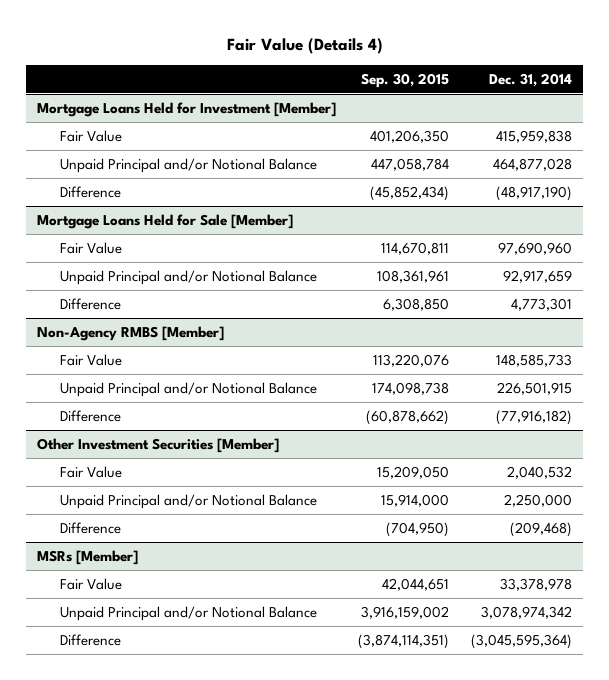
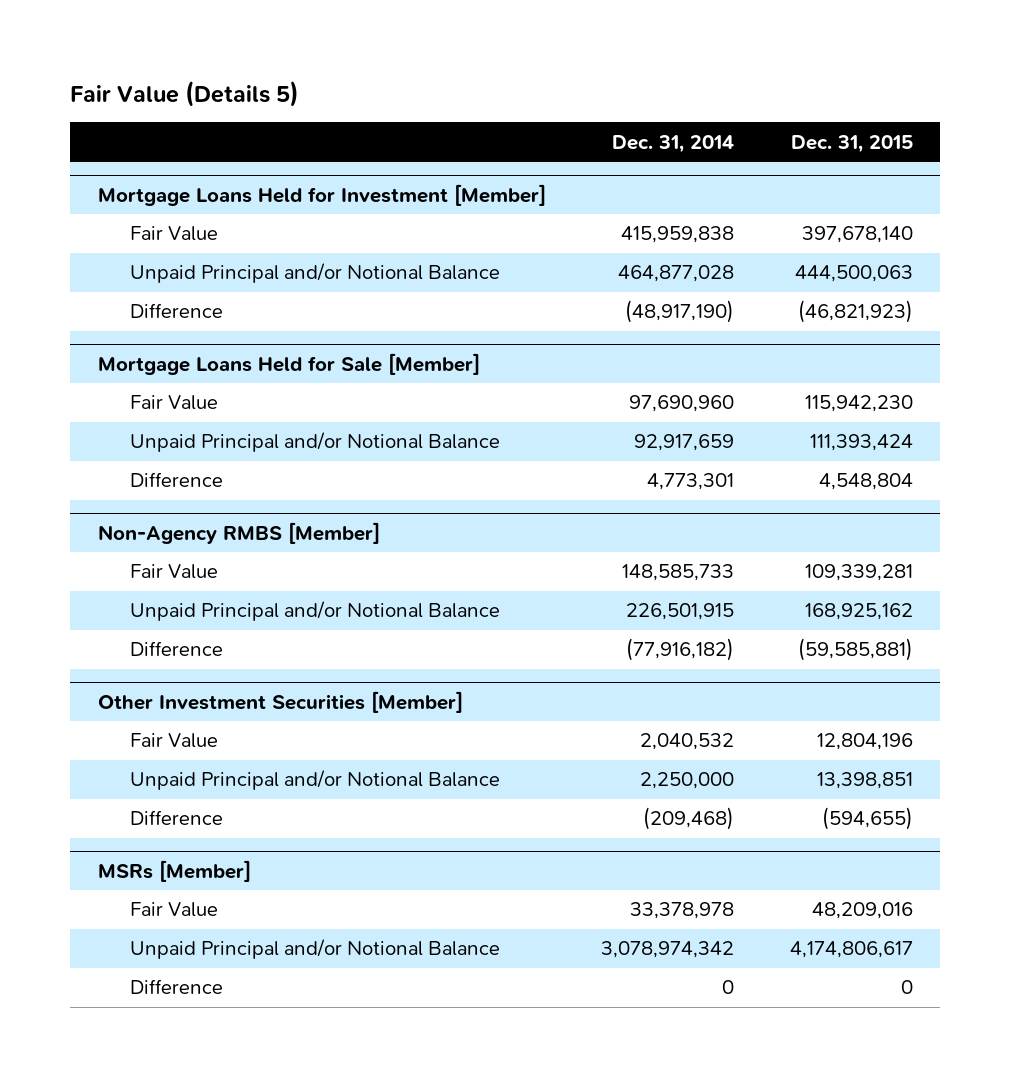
[226,37,383,54] Fair Value (Details 4) -> [70,80,300,107] Fair Value (Details 5)
[361,72,450,88] Sep. 30, 2015 -> none
none -> [790,134,913,153] Dec. 31, 2015
[470,633,572,649] (3,045,595,364) -> [722,980,735,995] 0

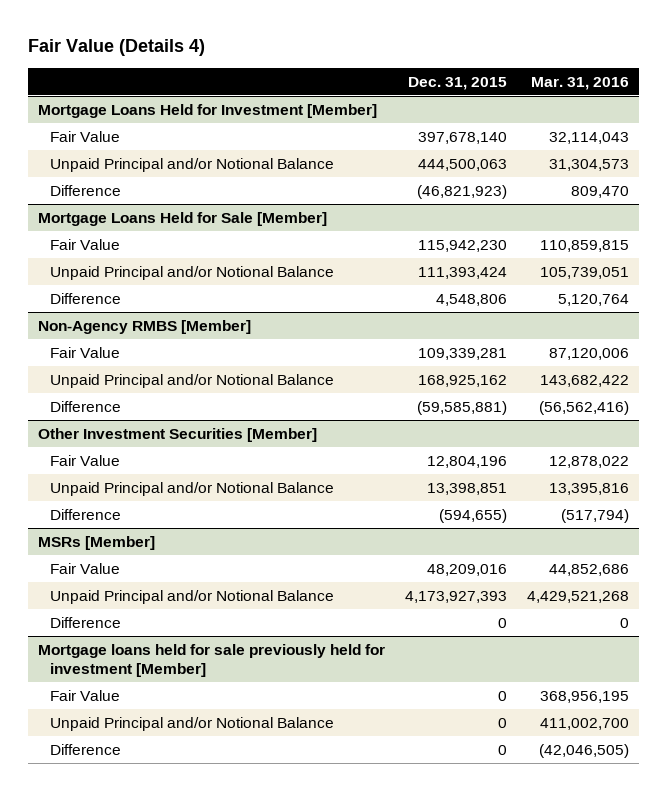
[70,80,300,107] Fair Value (Details 5) -> [27,39,205,57] Fair Value (Details 4)
[612,134,735,153] Dec. 31, 2014 -> none
none -> [530,76,629,90] Mar. 31, 2016
[818,473,913,491] 4,548,804 -> [435,293,507,306] 4,548,806
[789,941,913,959] 4,174,806,617 -> [404,590,507,603] 4,173,927,393
none -> [37,643,385,678] Mortgage loans held for sale previously held for investment [Member]
none -> [49,689,120,701] Fair Value
none -> [49,716,334,731] Unpaid Principal and/or Notional Balance
none -> [49,743,121,755] Difference

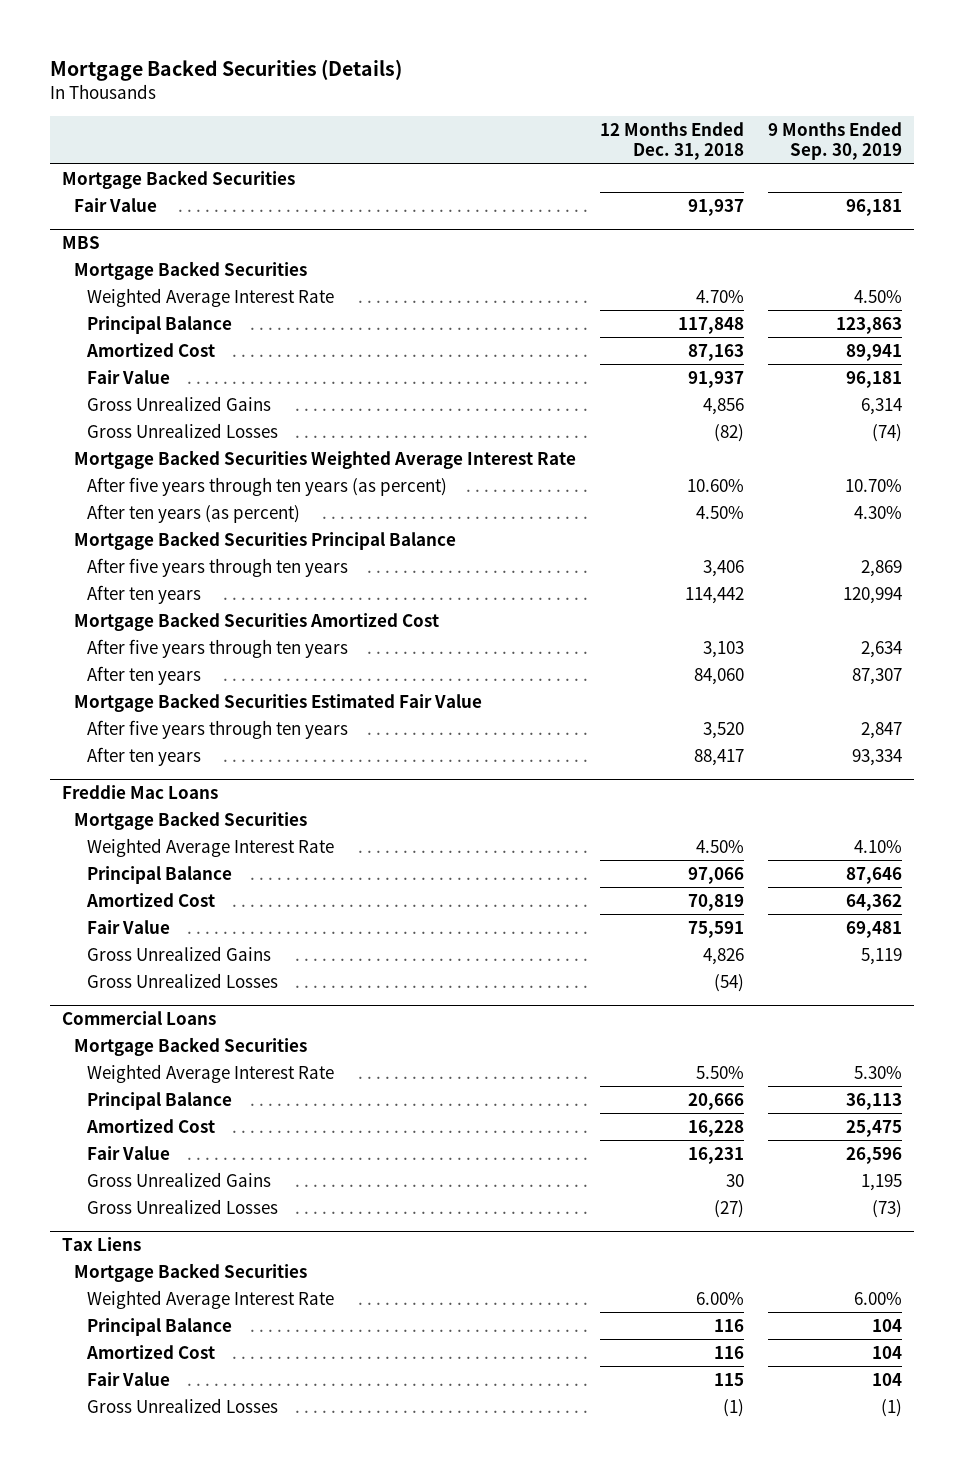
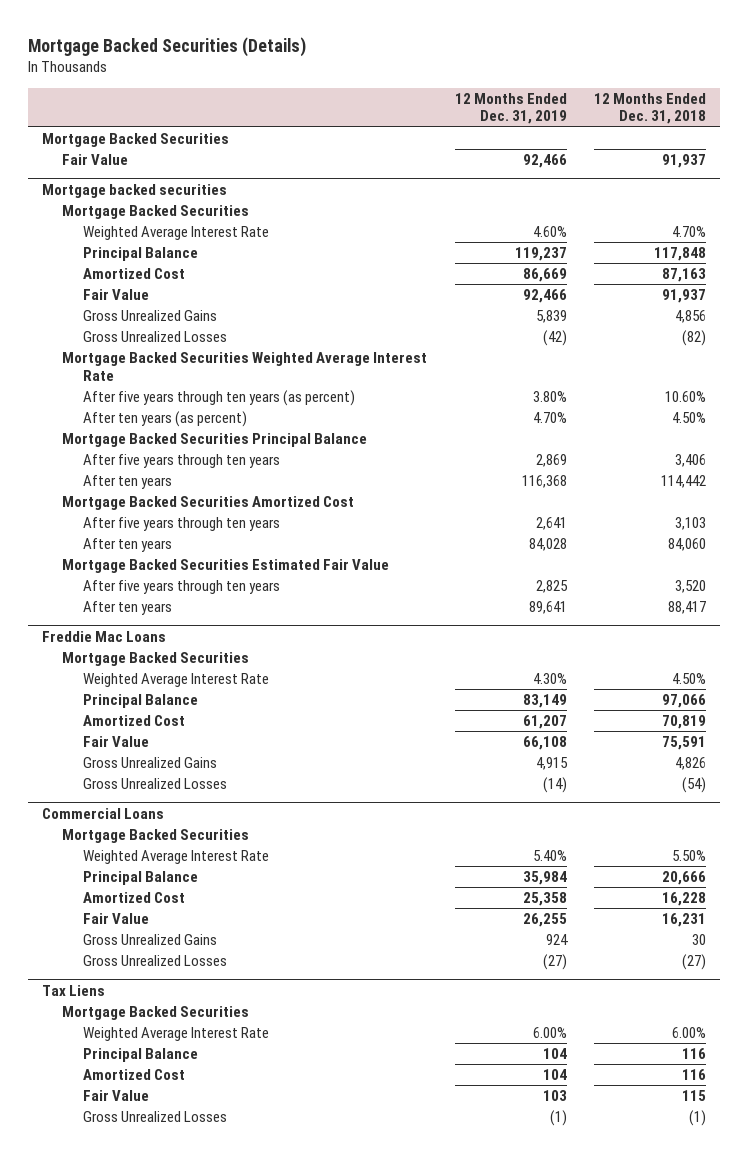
[768,121,903,161] 9 Months Ended Sep. 30, 2019 -> none
none -> [454,92,567,125] 12 Months Ended Dec. 31, 2019
[61,235,100,249] MBS -> [41,183,227,198] Mortgage backed securities

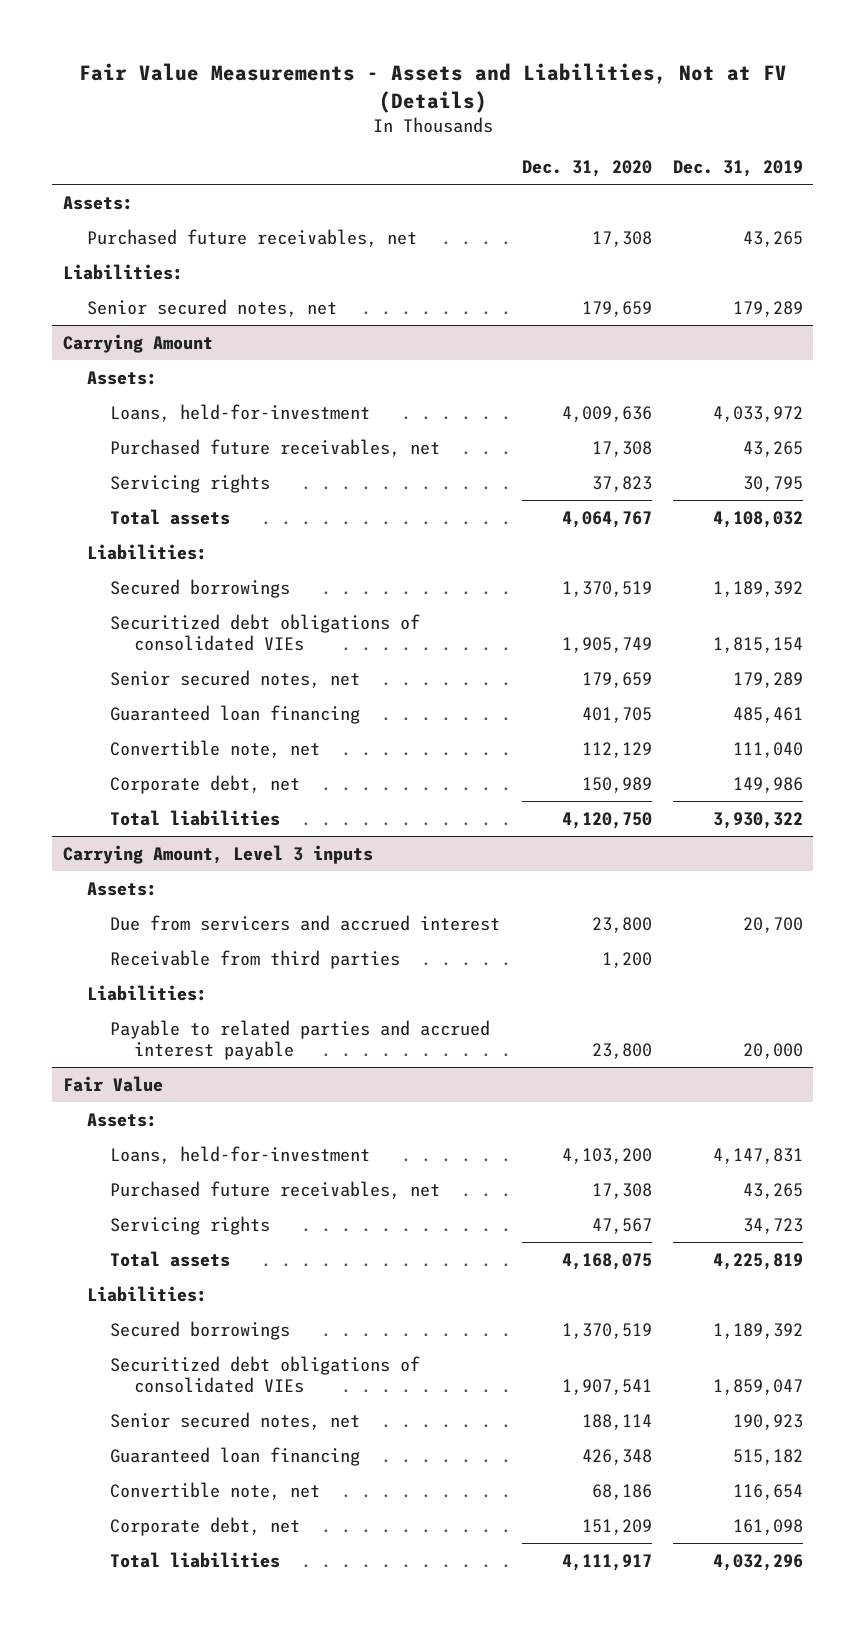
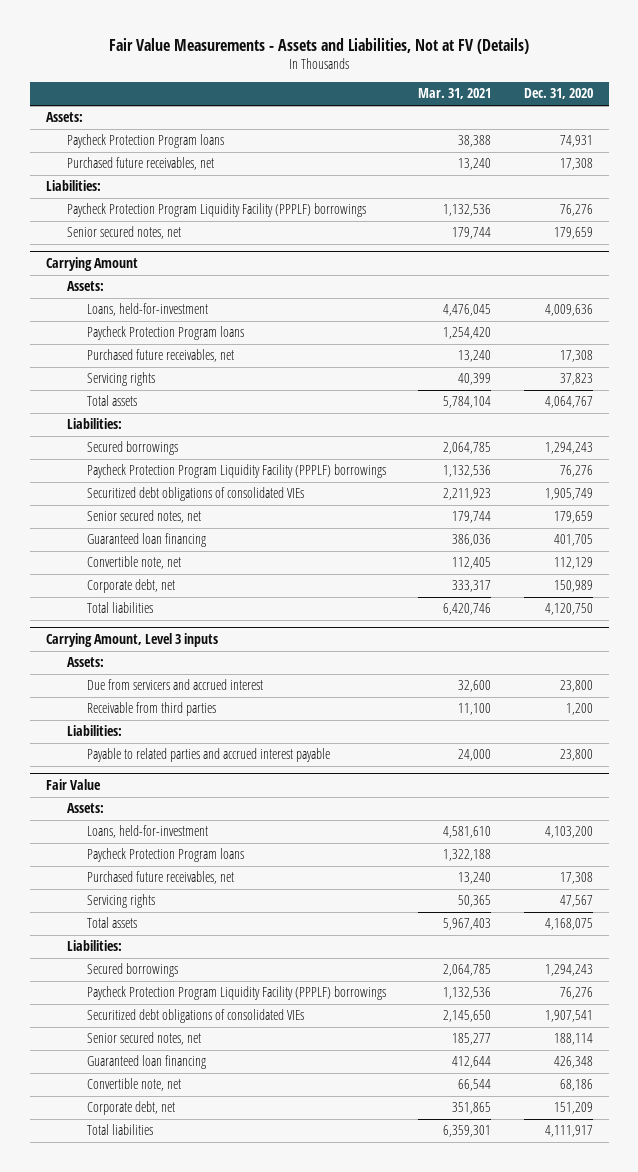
[672,160,803,178] Dec. 31, 2019 -> none
none -> [418,88,492,100] Mar. 31, 2021
none -> [66,134,224,149] Paycheck Protection Program loans
none -> [66,203,366,218] Paycheck Protection Program Liquidity Facility (PPPLF) borrowings
none -> [87,326,245,341] Paycheck Protection Program loans
[561,580,652,597] 1,370,519 -> [544,442,593,455] 1,294,243
none -> [87,464,387,479] Paycheck Protection Program Liquidity Facility (PPPLF) borrowings
none -> [87,848,245,863] Paycheck Protection Program loans
[561,1322,652,1339] 1,370,519 -> [544,964,593,977] 1,294,243
none -> [87,986,387,1001] Paycheck Protection Program Liquidity Facility (PPPLF) borrowings

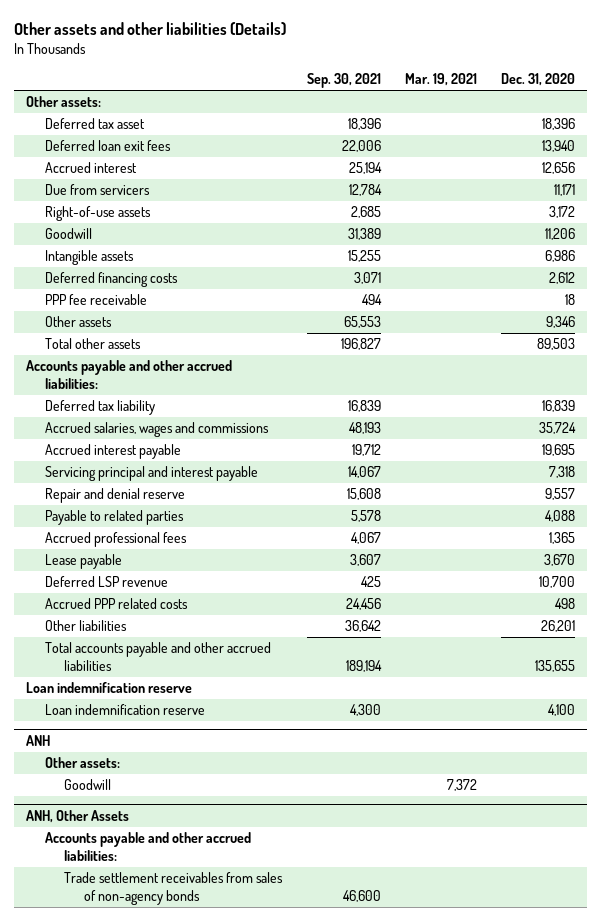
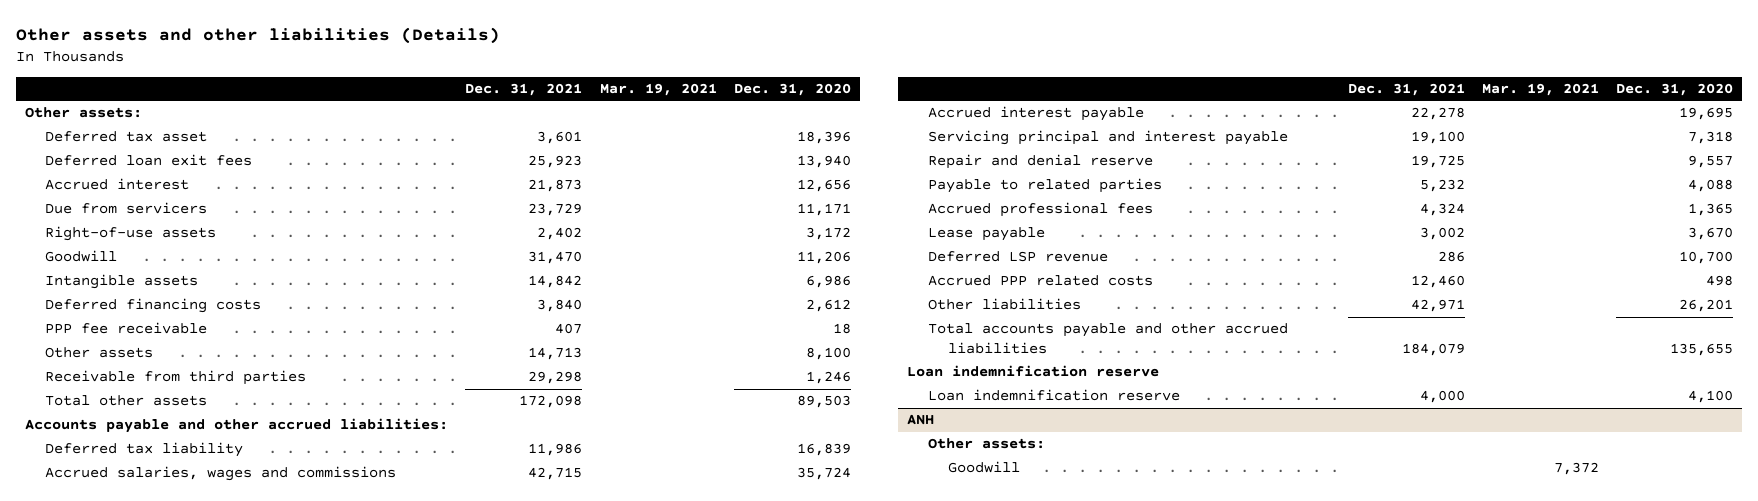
[306,73,381,89] Sep. 30, 2021 -> none
none -> [465,83,583,97] Dec. 31, 2021
[546,316,576,329] 9,346 -> [806,347,852,361] 8,100
none -> [45,370,307,386] Receivable from third parties
[25,810,129,824] ANH, Other Assets -> none
[45,832,252,861] Accounts payable and other accrued liabilities: -> none
[64,872,284,905] Trade settlement receivables from sales of non-agency bonds -> none

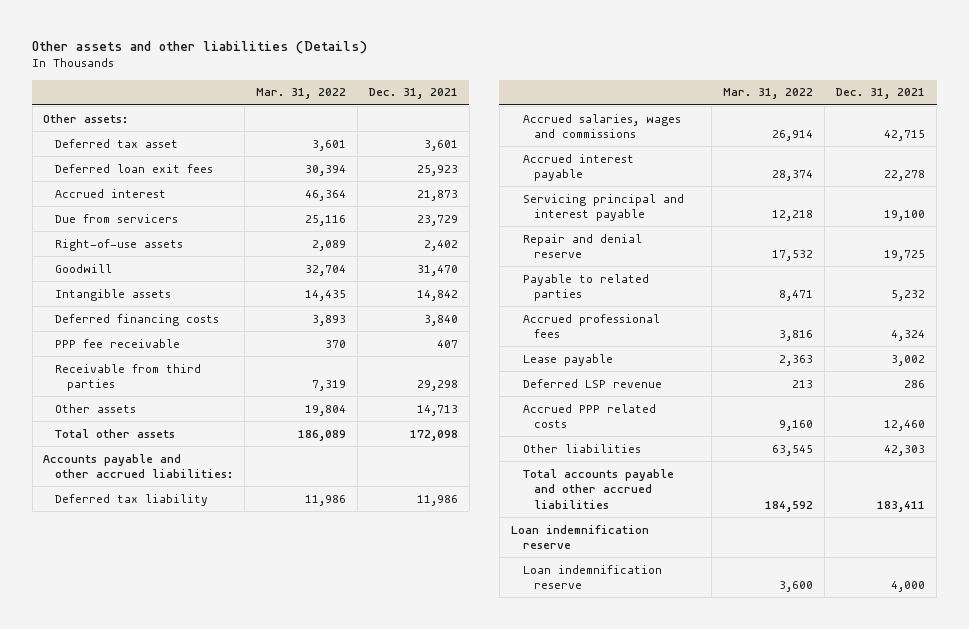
[599,83,717,97] Mar. 19, 2021 -> none
[734,83,852,97] Dec. 31, 2020 -> none
none -> [255,88,346,100] Mar. 31, 2022
[45,347,154,359] Other assets -> [55,403,137,413] Other assets
[1410,299,1465,313] 42,971 -> [884,444,926,456] 42,303
[1401,342,1465,356] 184,079 -> [877,500,926,512] 183,411
[907,414,935,426] ANH -> none
[927,438,1045,450] Other assets: -> none
[947,461,1020,474] Goodwill -> none

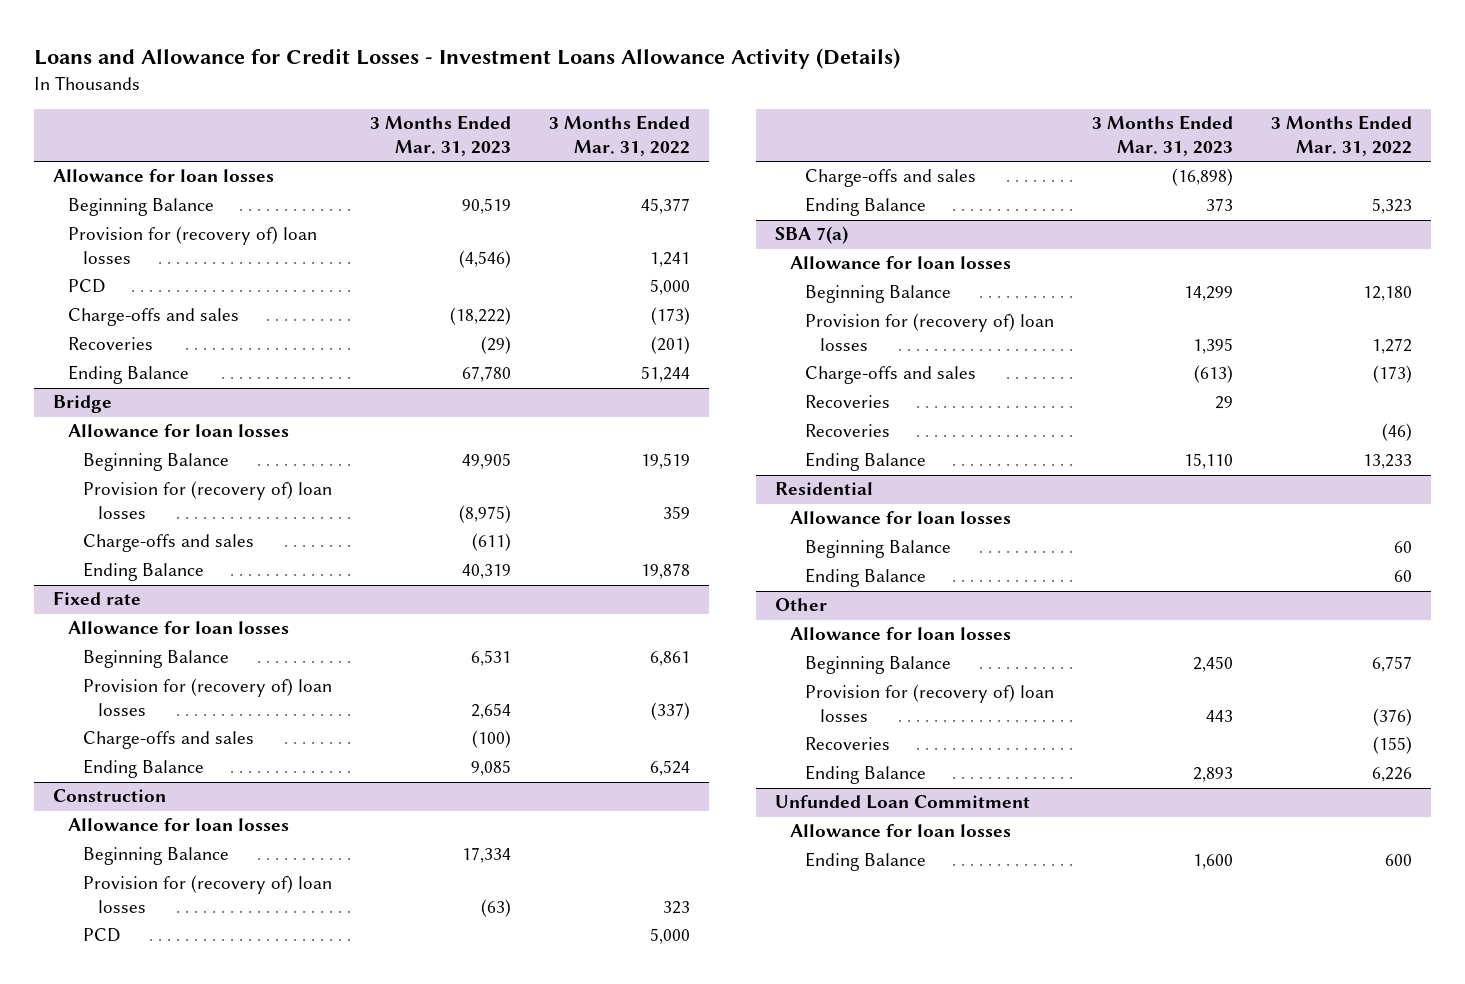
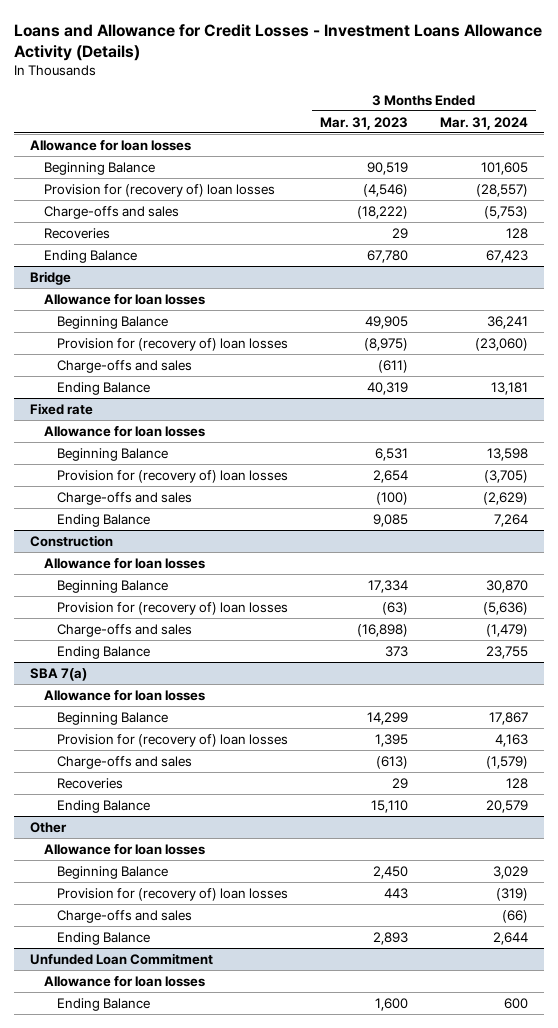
[548,115,690,157] 3 Months Ended Mar. 31, 2022 -> none
none -> [439,116,528,130] Mar. 31, 2024
[67,279,105,294] PCD -> none
[480,336,511,355] (29) -> [391,227,408,239] 29
[82,928,120,943] PCD -> none
[805,424,891,438] Recoveries -> none
[775,482,874,496] Residential -> none
[790,511,1012,525] Allowance for loan losses -> none
[805,540,952,559] Beginning Balance -> none
[805,568,927,588] Ending Balance -> none
[805,737,891,751] Recoveries -> none
none -> [56,909,192,923] Charge-offs and sales

